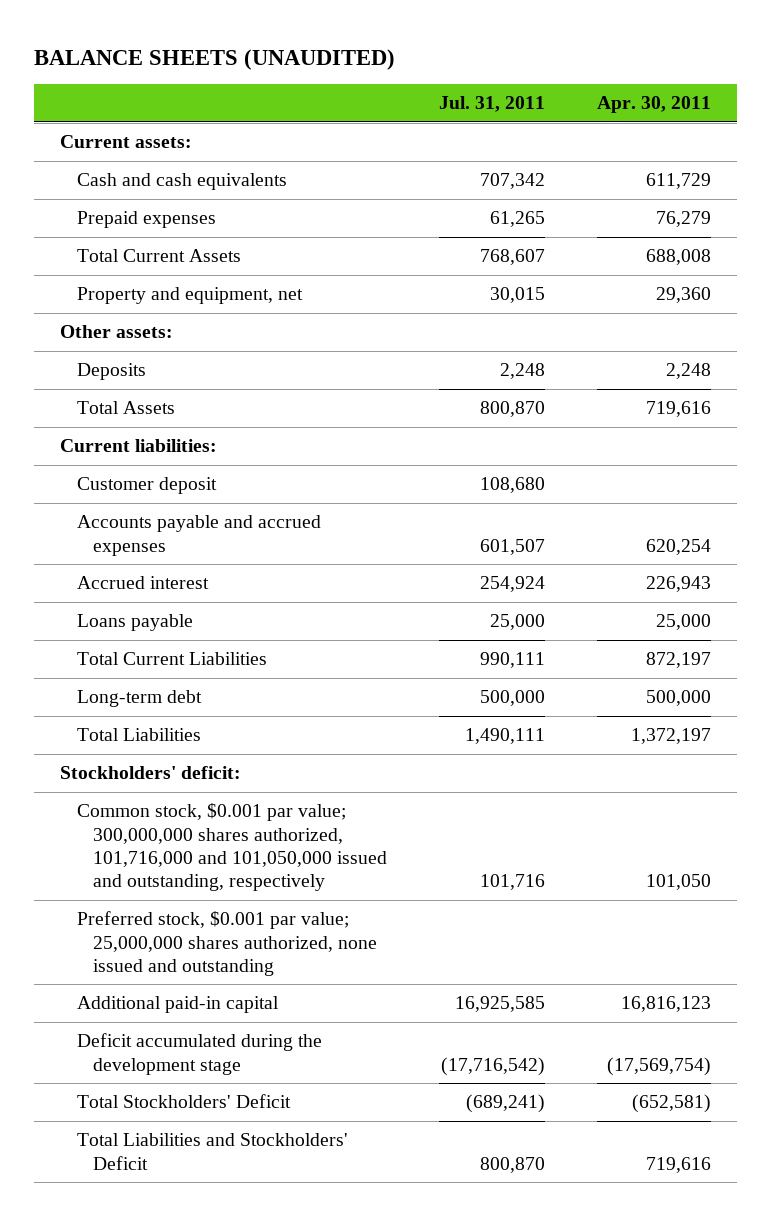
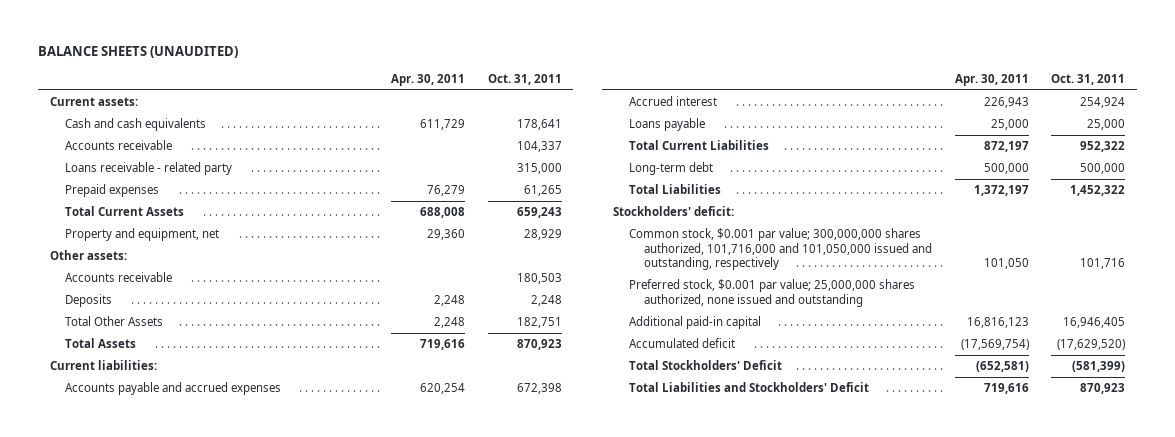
[438,96,545,113] Jul. 31, 2011 -> none
none -> [487,73,562,85] Oct. 31, 2011
none -> [65,140,173,151] Accounts receivable
none -> [65,162,233,176] Loans receivable - related party
none -> [65,272,173,283] Accounts receivable
none -> [65,316,164,327] Total Other Assets
[76,477,217,495] Customer deposit -> none
[76,1033,322,1075] Deficit accumulated during the development stage -> [628,338,735,349] Accumulated deficit

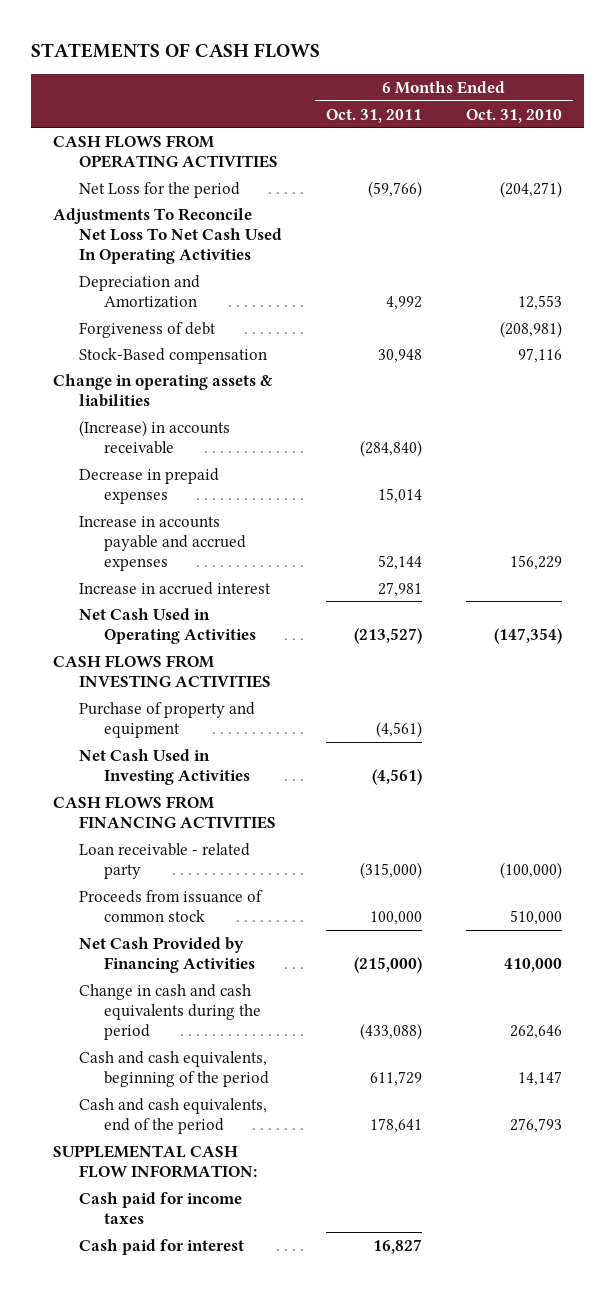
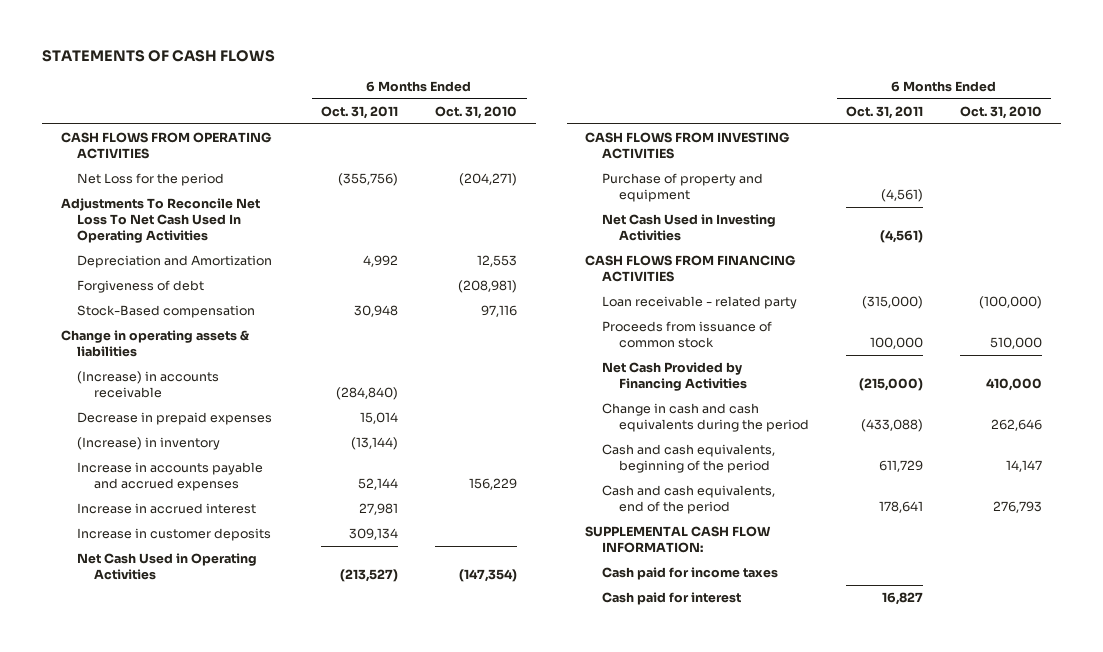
[367,180,422,198] (59,766) -> [338,173,399,187] (355,756)
none -> [77,437,221,451] (Increase) in inventory
none -> [77,528,272,542] Increase in customer deposits

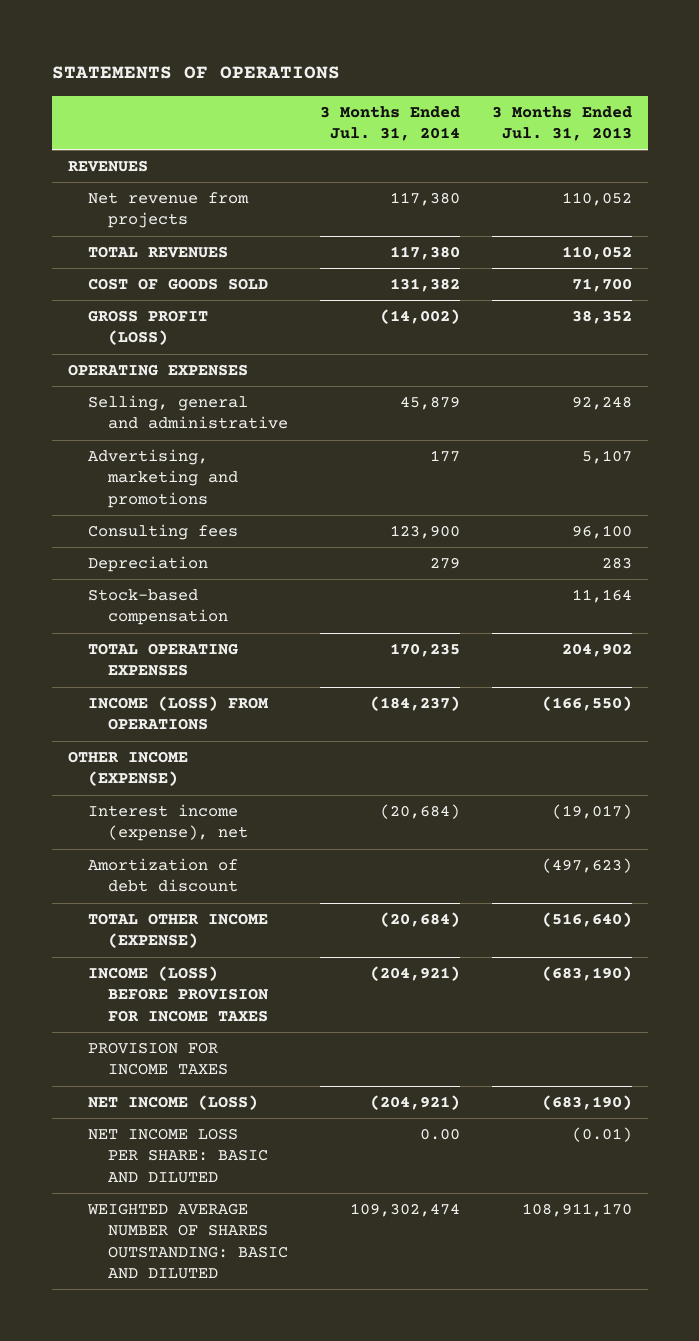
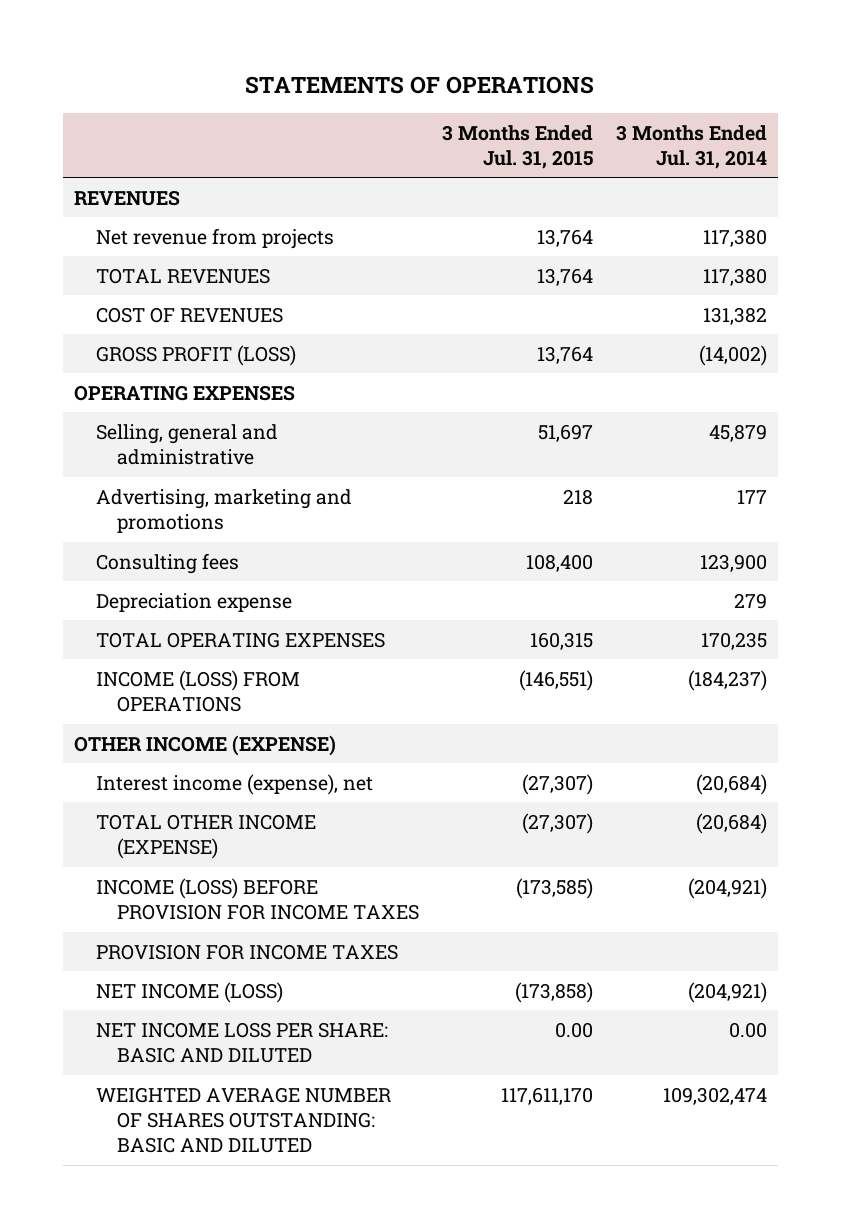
[491,105,632,141] 3 Months Ended Jul. 31, 2013 -> none
none -> [441,124,593,169] 3 Months Ended Jul. 31, 2015
[87,278,268,291] COST OF GOODS SOLD -> [95,306,283,323] COST OF REVENUES
[87,589,228,626] Stock-based compensation -> none
[87,556,208,573] Depreciation -> [95,592,292,612] Depreciation expense
[87,858,238,893] Amortization of debt discount -> none

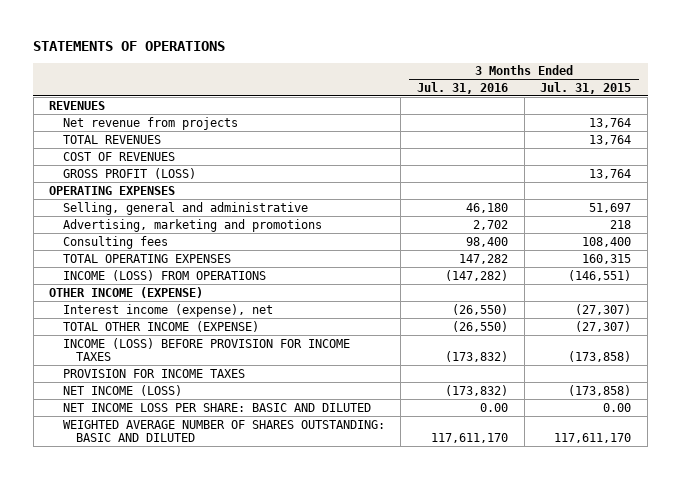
[615,124,767,169] 3 Months Ended Jul. 31, 2014 -> none
none -> [416,81,508,94] Jul. 31, 2016
[95,592,292,612] Depreciation expense -> none
[515,877,593,899] (173,585) -> [568,351,632,363] (173,858)

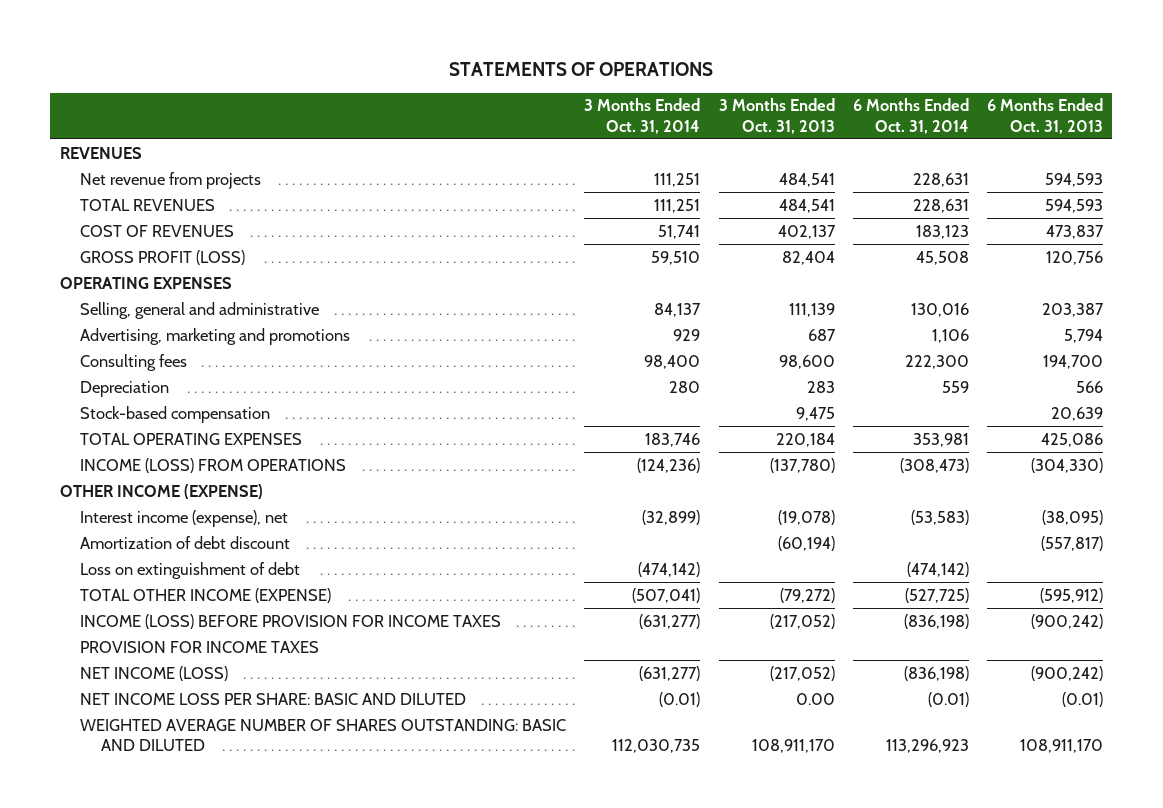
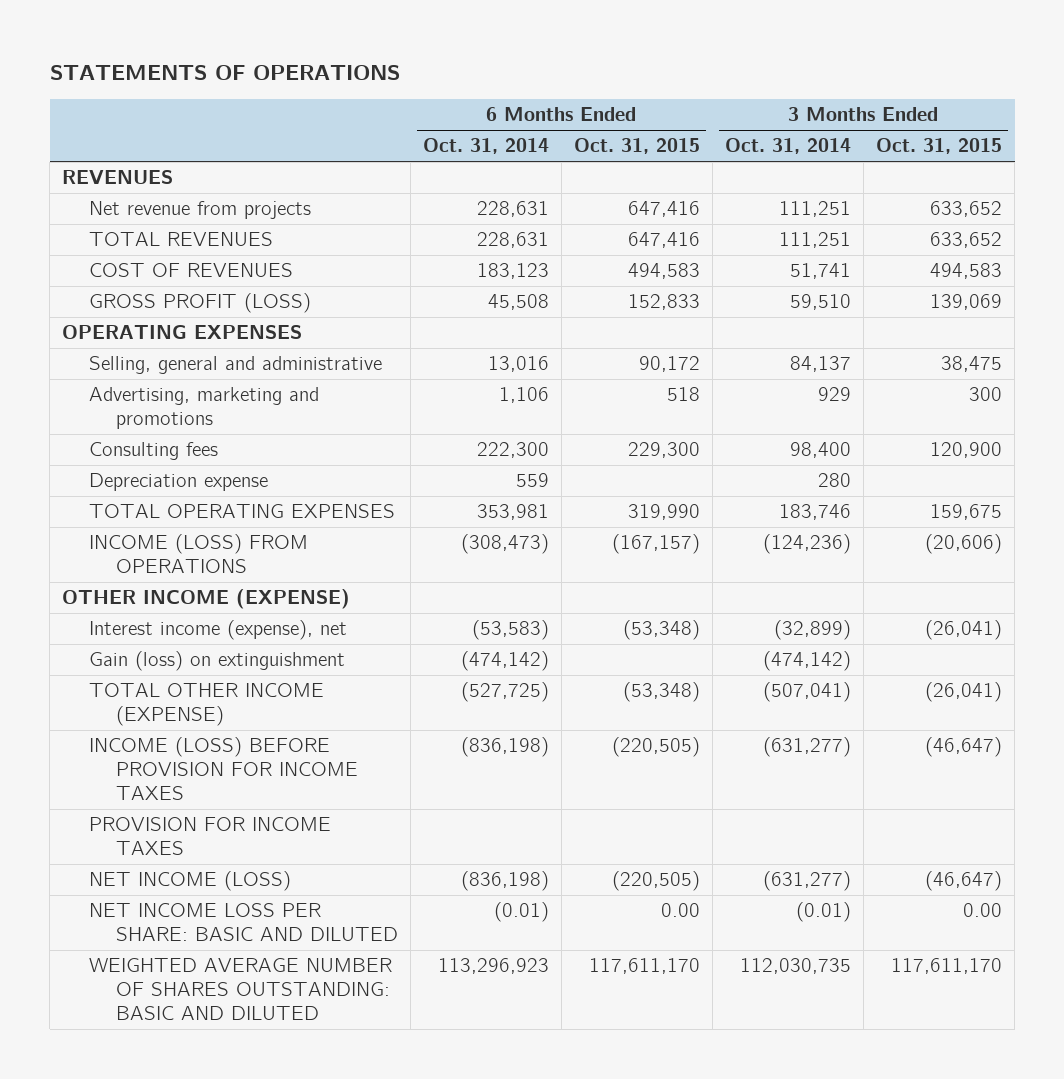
[718,98,835,134] 3 Months Ended Oct. 31, 2013 -> none
[987,98,1104,134] 6 Months Ended Oct. 31, 2013 -> none
none -> [573,138,700,155] Oct. 31, 2015
none -> [876,138,1003,155] Oct. 31, 2015
[910,302,969,317] 130,016 -> [487,356,549,373] 13,016
[80,405,271,423] Stock-based compensation -> none
[80,380,170,397] Depreciation -> [89,473,269,492] Depreciation expense
[80,535,291,549] Amortization of debt discount -> none
[80,561,301,579] Loss on extinguishment of debt -> [89,651,346,672] Gain (loss) on extinguishment

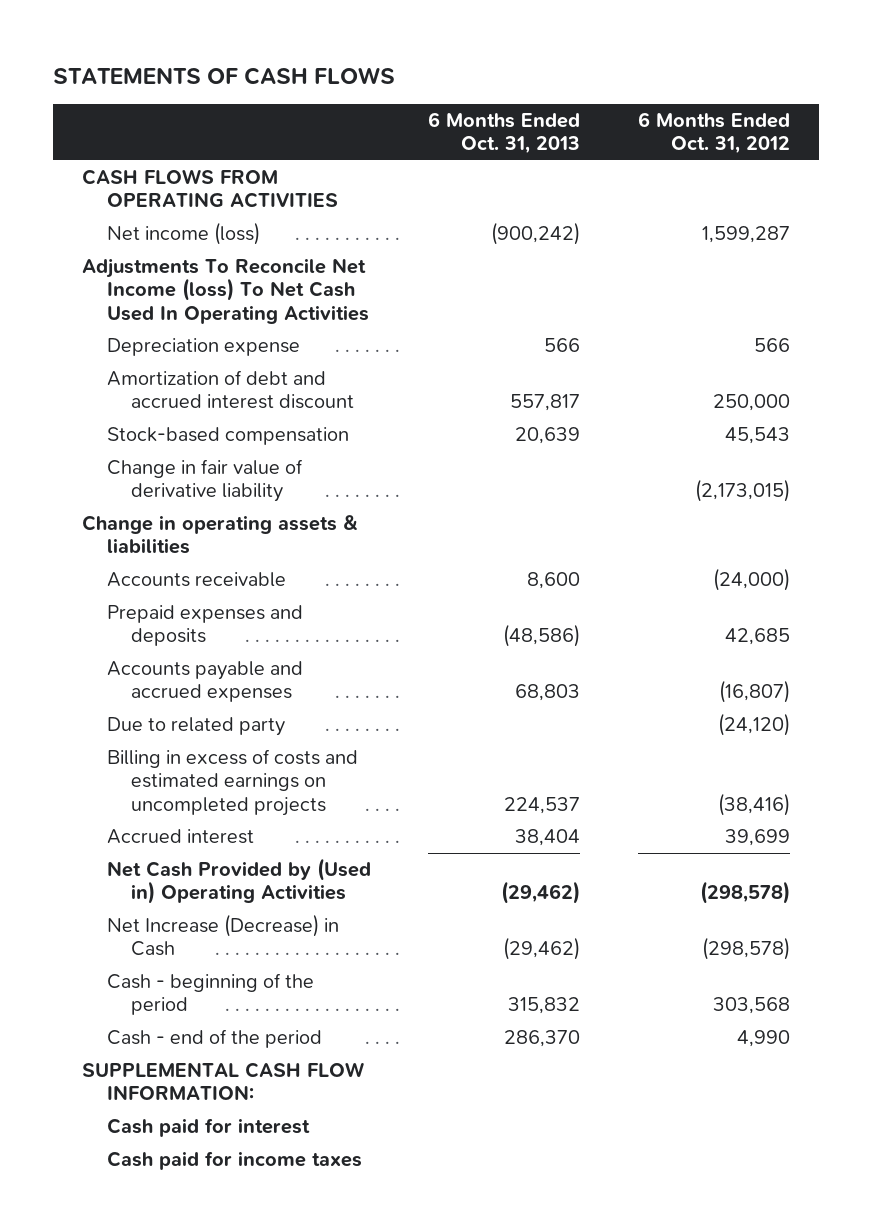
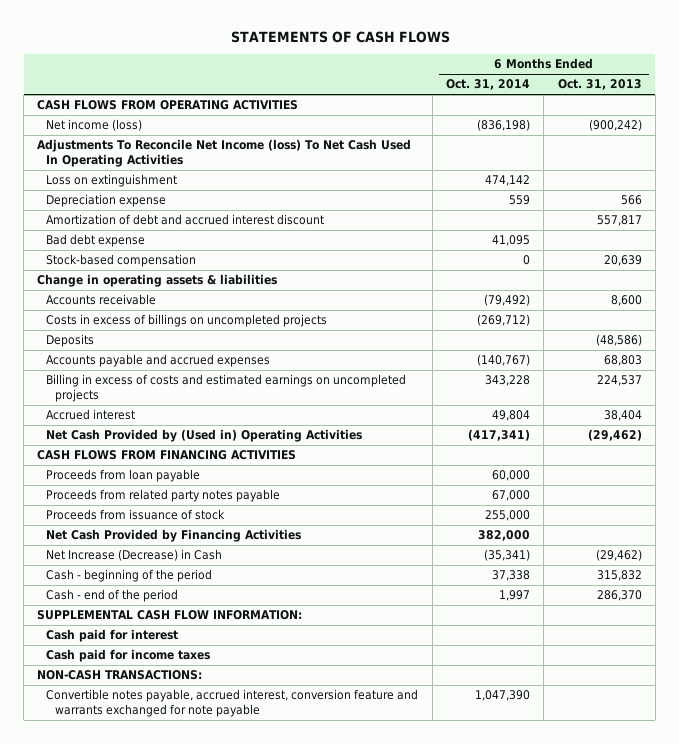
[638,112,791,155] 6 Months Ended Oct. 31, 2012 -> none
none -> [445,79,530,91] Oct. 31, 2014
none -> [46,174,178,188] Loss on extinguishment
none -> [46,234,146,248] Bad debt expense
[106,459,303,503] Change in fair value of derivative liability -> none
none -> [46,314,328,328] Costs in excess of billings on uncompleted projects
[106,605,303,647] Prepaid expenses and deposits -> [46,334,95,348] Deposits
[106,717,285,737] Due to related party -> none
none -> [37,450,297,461] CASH FLOWS FROM FINANCING ACTIVITIES
none -> [46,469,201,483] Proceeds from loan payable
none -> [46,489,281,503] Proceeds from related party notes payable
none -> [46,509,226,521] Proceeds from issuance of stock
none -> [46,529,302,543] Net Cash Provided by Financing Activities
none -> [37,670,203,681] NON-CASH TRANSACTIONS:
none -> [46,689,419,718] Convertible notes payable, accrued interest, conversion feature and warrants exchanged for note payable

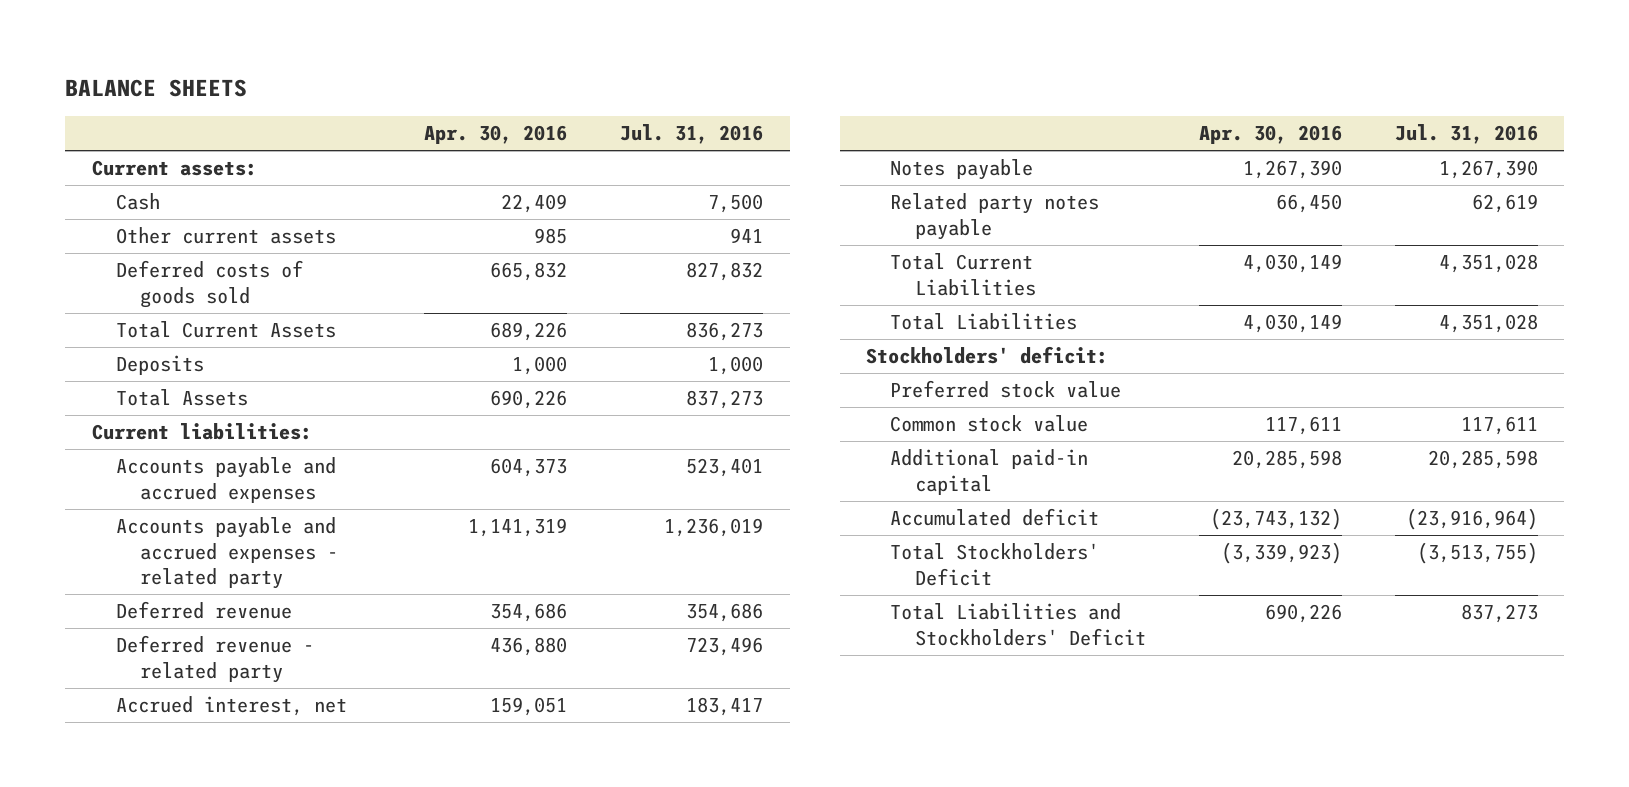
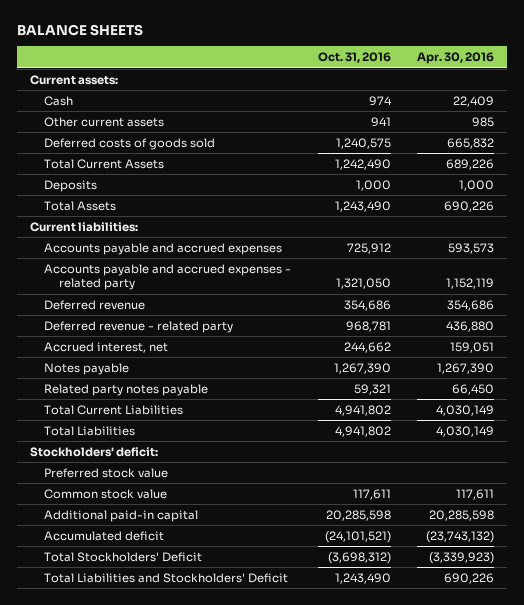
[620,124,764,145] Jul. 31, 2016 -> none
none -> [317,52,391,64] Oct. 31, 2016
[490,458,568,478] 604,373 -> [448,242,495,254] 593,573
[468,518,568,538] 1,141,319 -> [446,278,495,290] 1,152,119

